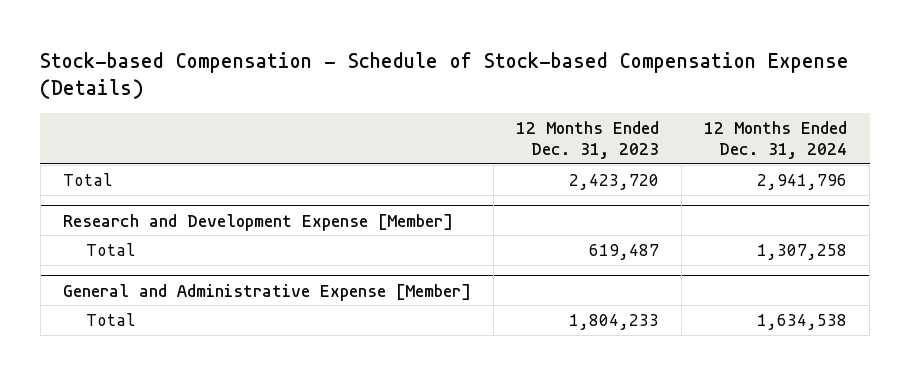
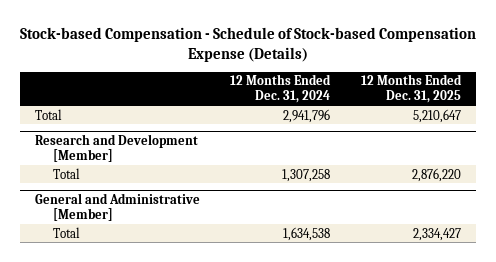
[515,120,659,160] 12 Months Ended Dec. 31, 2023 -> none
none -> [360,74,462,104] 12 Months Ended Dec. 31, 2025
[62,213,453,231] Research and Development Expense [Member] -> [34,133,198,162] Research and Development [Member]
[62,283,471,301] General and Administrative Expense [Member] -> [34,192,200,221] General and Administrative [Member]

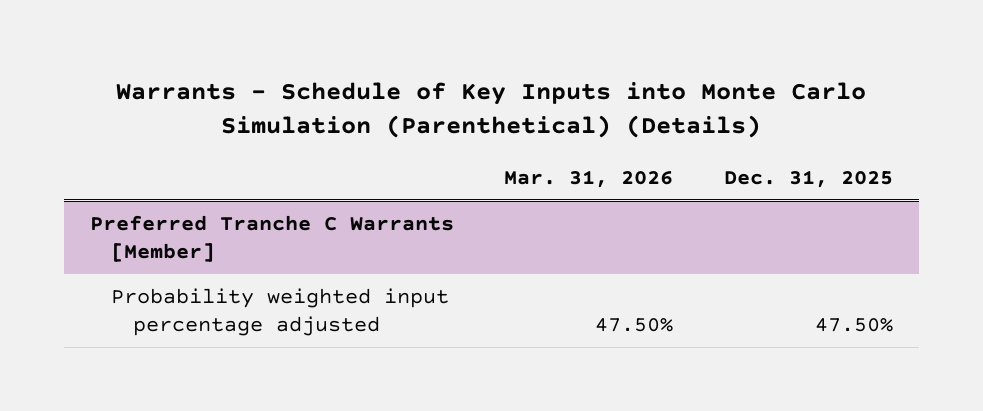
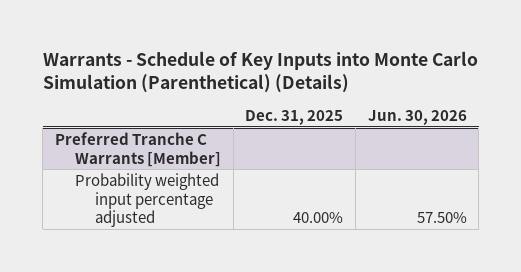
[504,170,674,189] Mar. 31, 2026 -> none
none -> [367,109,467,125] Jun. 30, 2026
[815,317,894,332] 47.50% -> [293,212,344,224] 40.00%

